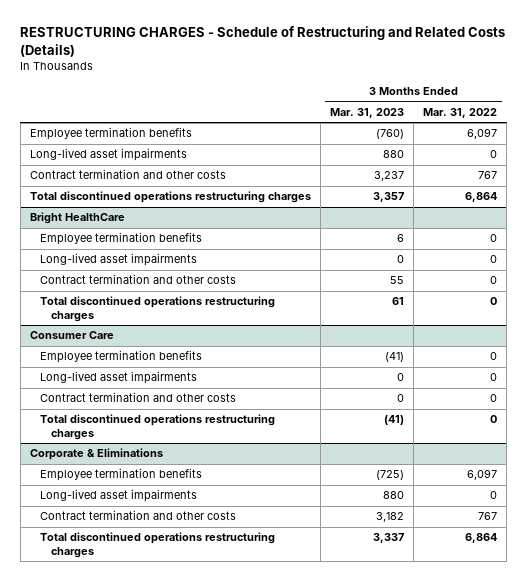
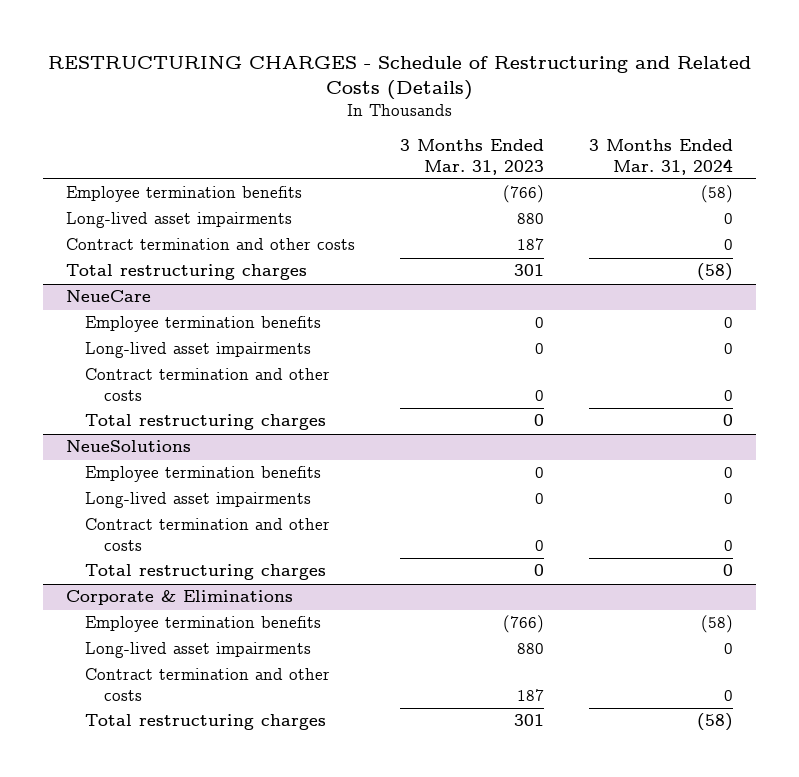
[423,108,498,119] Mar. 31, 2022 -> none
none -> [589,139,734,175] 3 Months Ended Mar. 31, 2024
[376,129,405,140] (760) -> [503,185,545,204] (766)
[29,212,125,225] Bright HealthCare -> none
[374,171,405,182] 3,237 -> [517,238,545,251] 187
[29,191,311,204] Total discontinued operations restructuring charges -> [65,264,307,281] Total restructuring charges
[373,192,405,203] 3,357 -> [514,264,545,277] 301
none -> [65,290,151,303] NeueCare
[397,234,405,243] 6 -> [535,317,545,329] 0
[29,331,114,340] Consumer Care -> none
[390,276,405,285] 55 -> [535,390,545,402] 0
[40,296,276,323] Total discontinued operations restructuring charges -> [85,414,327,431] Total restructuring charges
[392,297,405,306] 61 -> [534,414,545,427] 0
none -> [65,440,191,453] NeueSolutions
[385,352,405,363] (41) -> [535,467,545,479] 0
[40,414,276,441] Total discontinued operations restructuring charges -> [85,564,327,581] Total restructuring charges
[384,415,405,426] (41) -> [534,564,545,577] 0
[376,470,405,481] (725) -> [503,615,545,634] (766)
[376,512,405,523] 3,182 -> [517,689,545,702] 187
[40,532,276,559] Total discontinued operations restructuring charges -> [85,714,327,731] Total restructuring charges
[373,533,405,544] 3,337 -> [514,714,545,727] 301

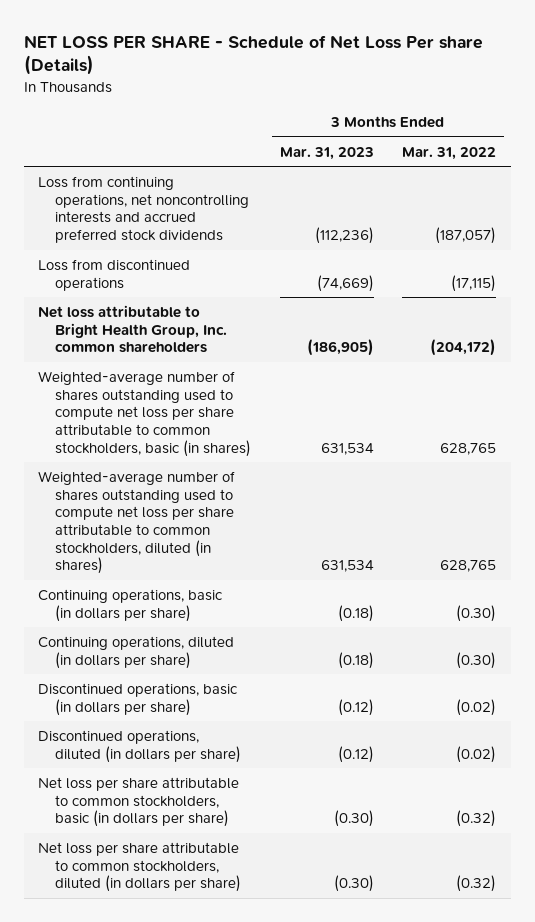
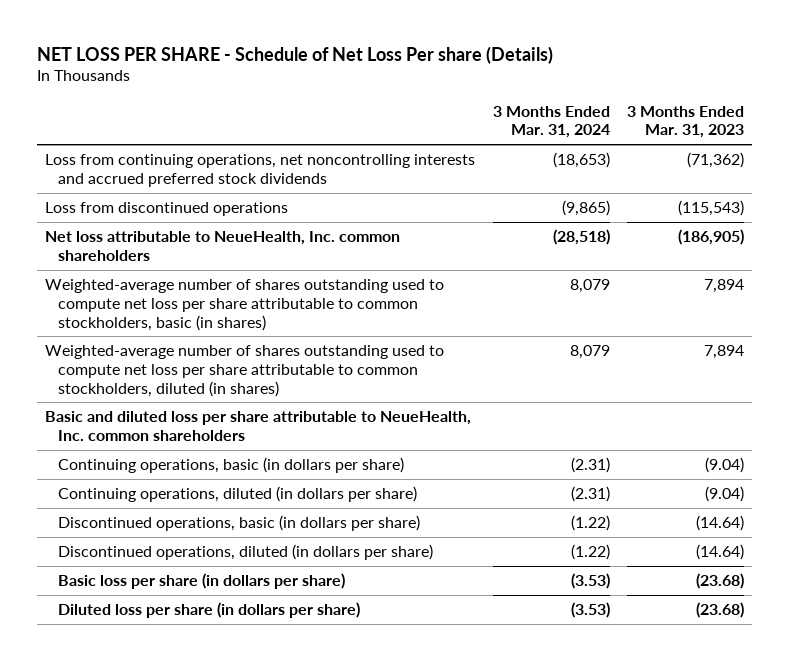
[402,146,497,160] Mar. 31, 2022 -> none
none -> [492,105,610,139] 3 Months Ended Mar. 31, 2024
[314,227,374,245] (112,236) -> [686,151,744,168] (71,362)
[316,274,374,292] (74,669) -> [677,199,744,216] (115,543)
[38,305,227,354] Net loss attributable to Bright Health Group, Inc. common shareholders -> [45,230,401,261] Net loss attributable to NeueHealth, Inc. common shareholders
[320,442,374,455] 631,534 -> [703,278,744,293] 7,894
[320,560,374,573] 631,534 -> [703,344,744,359] 7,894
none -> [45,410,472,441] Basic and diluted loss per share attributable to NeueHealth, Inc. common shareholders
[337,604,374,622] (0.18) -> [704,456,744,473] (9.04)
[337,651,374,669] (0.18) -> [704,485,744,502] (9.04)
[337,698,374,716] (0.12) -> [695,514,744,531] (14.64)
[337,745,374,763] (0.12) -> [695,543,744,560] (14.64)
[38,777,240,828] Net loss per share attributable to common stockholders, basic (in dollars per share) -> [58,572,346,589] Basic loss per share (in dollars per share)
[333,810,374,828] (0.30) -> [695,572,744,589] (23.68)
[38,842,241,893] Net loss per share attributable to common stockholders, diluted (in dollars per share) -> [58,601,361,618] Diluted loss per share (in dollars per share)
[333,875,374,893] (0.30) -> [695,601,744,618] (23.68)

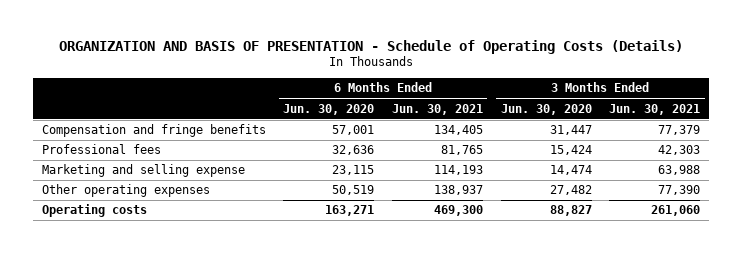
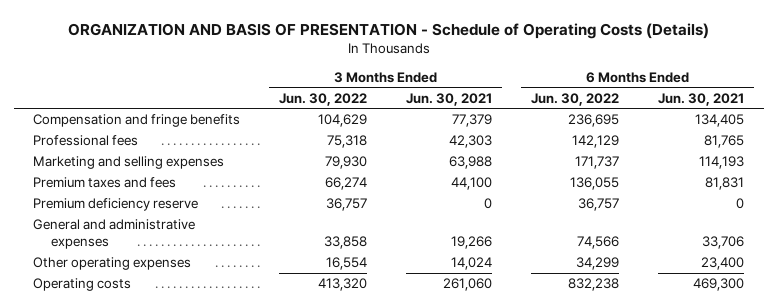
[283,103,375,115] Jun. 30, 2020 -> none
[500,103,592,115] Jun. 30, 2020 -> none
none -> [279,92,368,106] Jun. 30, 2022
none -> [531,92,620,106] Jun. 30, 2022
[41,164,245,178] Marketing and selling expense -> [33,156,225,170] Marketing and selling expenses
none -> [33,177,177,189] Premium taxes and fees
none -> [33,198,199,212] Premium deficiency reserve
none -> [33,219,196,250] General and administrative expenses
[433,185,483,196] 138,937 -> [701,257,745,271] 23,400
[658,185,701,196] 77,390 -> [451,257,493,271] 14,024

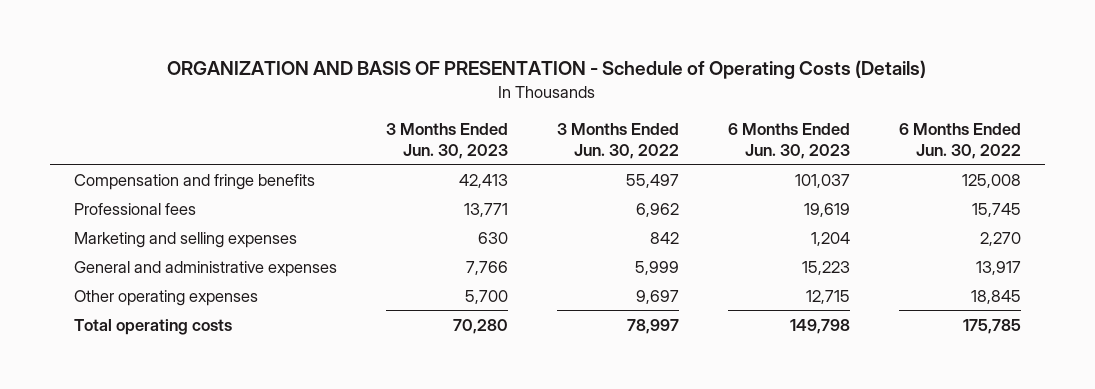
[406,92,493,106] Jun. 30, 2021 -> none
[658,92,745,106] Jun. 30, 2021 -> none
none -> [386,122,509,159] 3 Months Ended Jun. 30, 2023
none -> [727,122,850,159] 6 Months Ended Jun. 30, 2023
[33,177,177,189] Premium taxes and fees -> none
[33,198,199,212] Premium deficiency reserve -> none
[318,114,368,128] 104,629 -> [625,173,679,188] 55,497
[568,114,620,128] 236,695 -> [961,173,1021,188] 125,008
[327,135,368,149] 75,318 -> [635,202,679,217] 6,962
[572,135,620,149] 142,129 -> [971,202,1021,217] 15,745
[325,156,368,170] 79,930 -> [649,231,679,244] 842
[575,156,620,170] 171,737 -> [979,231,1021,246] 2,270
[324,236,368,250] 33,858 -> [634,260,679,275] 5,999
[577,236,620,250] 74,566 -> [975,260,1021,275] 13,917
[326,257,368,271] 16,554 -> [635,289,679,304] 9,697
[576,257,620,271] 34,299 -> [970,289,1021,304] 18,845
[33,278,132,292] Operating costs -> [74,318,233,335] Total operating costs
[318,278,368,292] 413,320 -> [626,318,679,334] 78,997
[568,278,620,292] 832,238 -> [962,318,1021,334] 175,785

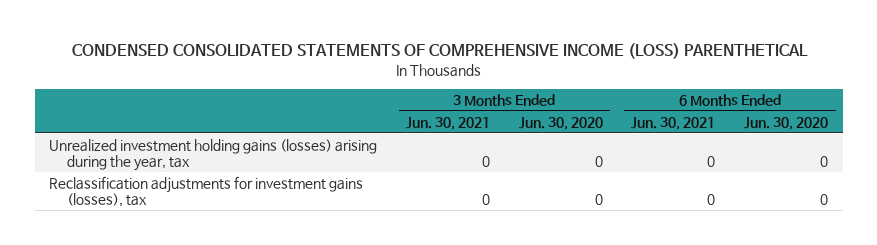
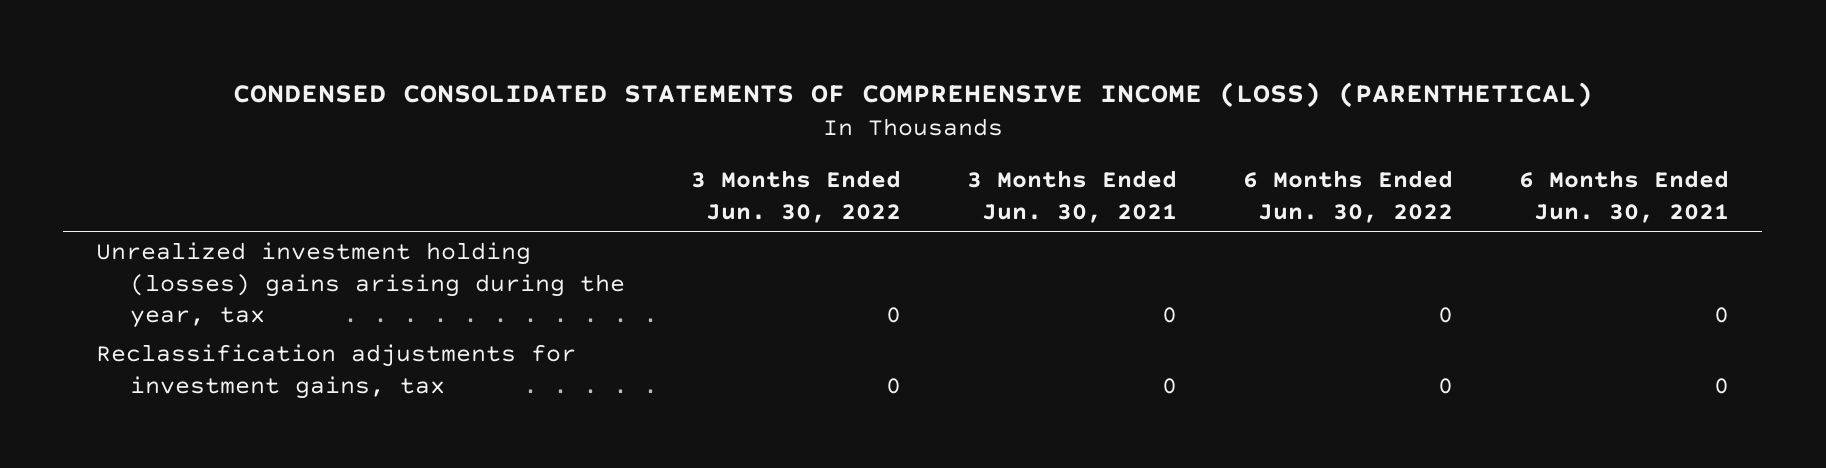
[71,43,808,60] CONDENSED CONSOLIDATED STATEMENTS OF COMPREHENSIVE INCOME (LOSS) PARENTHETICAL -> [232,81,1593,108] CONDENSED CONSOLIDATED STATEMENTS OF COMPREHENSIVE INCOME (LOSS) (PARENTHETICAL)
[518,116,603,130] Jun. 30, 2020 -> none
[744,116,829,130] Jun. 30, 2020 -> none
none -> [690,170,901,223] 3 Months Ended Jun. 30, 2022
none -> [1243,170,1454,223] 6 Months Ended Jun. 30, 2022
[49,139,378,172] Unrealized investment holding gains (losses) arising during the year, tax -> [96,242,625,328] Unrealized investment holding (losses) gains arising during the year, tax
[49,176,364,208] Reclassification adjustments for investment gains (losses), tax -> [96,344,577,399] Reclassification adjustments for investment gains, tax

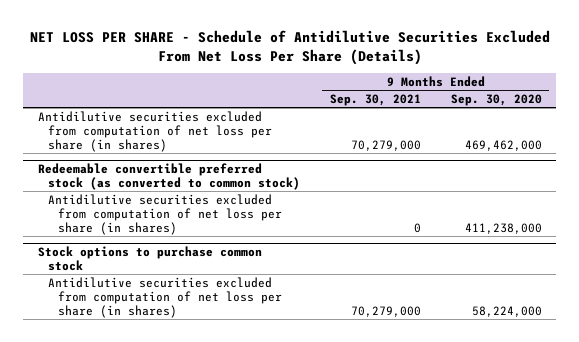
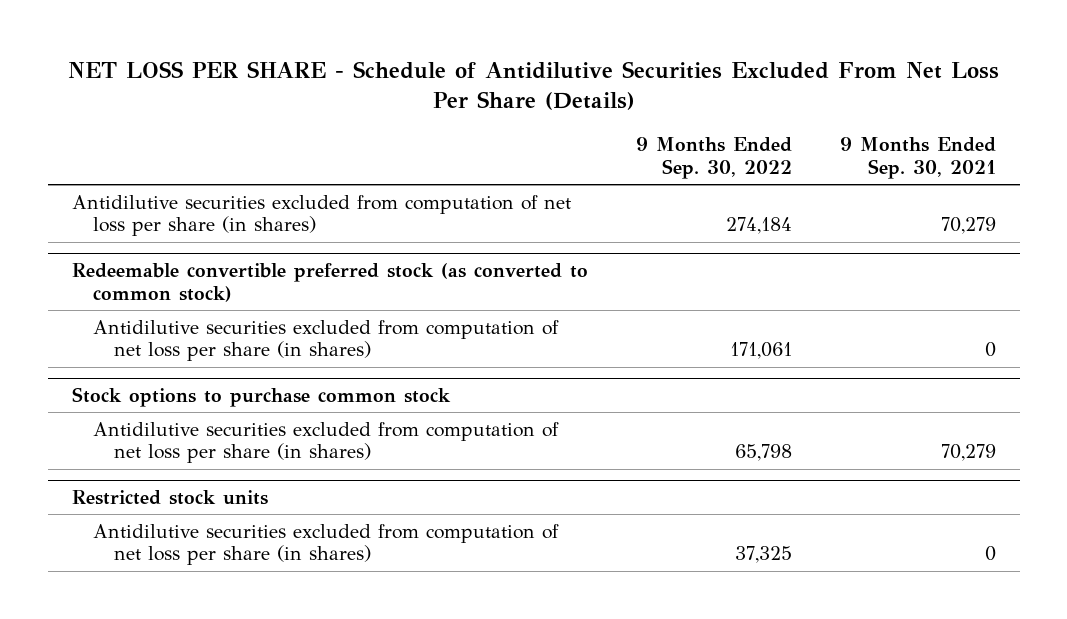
[450,93,542,106] Sep. 30, 2020 -> none
none -> [635,137,792,179] 9 Months Ended Sep. 30, 2022
[350,140,421,152] 70,279,000 -> [940,217,996,235] 70,279
[350,306,421,318] 70,279,000 -> [940,444,996,462] 70,279
none -> [71,490,268,506] Restricted stock units
none -> [92,523,559,566] Antidilutive securities excluded from computation of net loss per share (in shares)

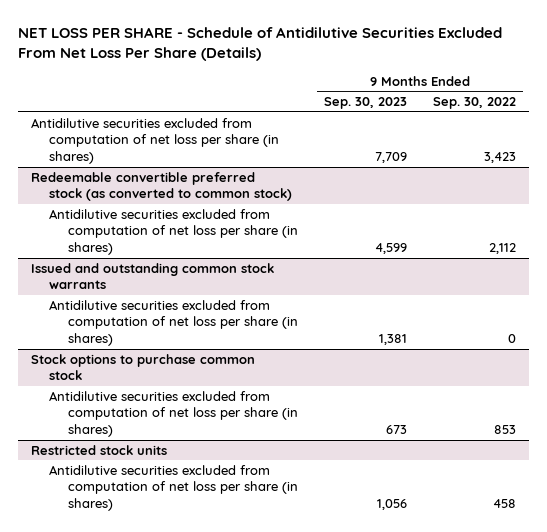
[839,137,996,179] 9 Months Ended Sep. 30, 2021 -> none
none -> [323,97,407,110] Sep. 30, 2023
[725,217,792,235] 274,184 -> [484,152,517,164] 3,423
[729,342,792,360] 171,061 -> [489,243,517,255] 2,112
none -> [30,262,274,290] Issued and outstanding common stock warrants
none -> [49,299,298,347] Antidilutive securities excluded from computation of net loss per share (in shares)
[734,444,792,462] 65,798 -> [494,425,517,435] 853
[734,546,792,564] 37,325 -> [493,499,517,509] 458

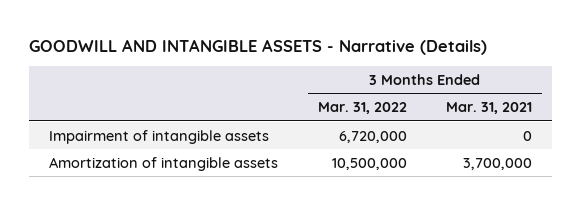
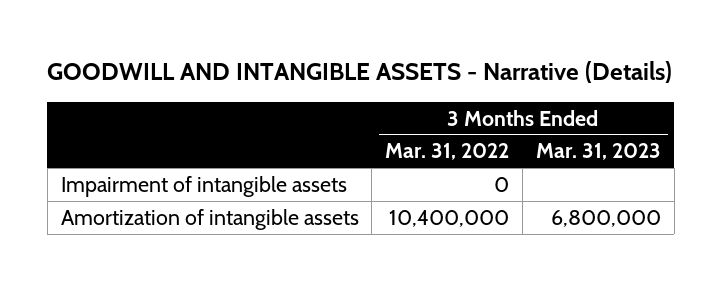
[445,102,532,115] Mar. 31, 2021 -> none
none -> [535,143,661,161] Mar. 31, 2023
[338,130,407,143] 6,720,000 -> [494,176,510,192] 0
[331,157,407,170] 10,500,000 -> [389,209,510,227] 10,400,000

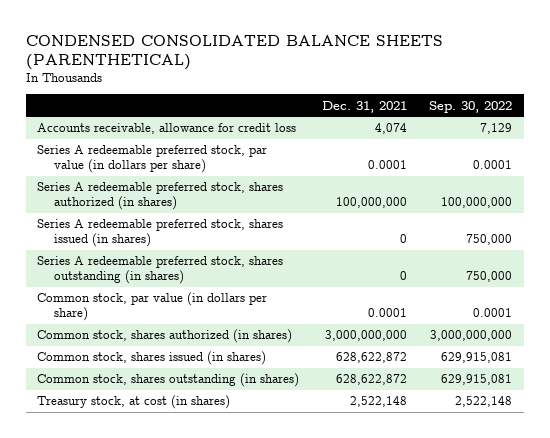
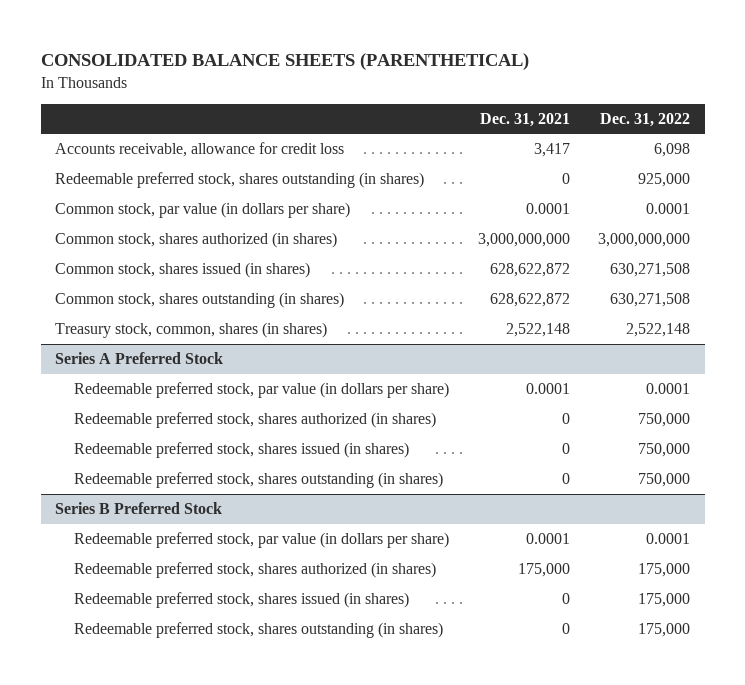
[26,34,444,70] CONDENSED CONSOLIDATED BALANCE SHEETS (PARENTHETICAL) -> [40,52,529,70] CONSOLIDATED BALANCE SHEETS (PARENTHETICAL)
[429,100,513,113] Sep. 30, 2022 -> none
none -> [600,113,691,128] Dec. 31, 2022
[37,145,268,174] Series A redeemable preferred stock, par value (in dollars per share) -> none
[37,182,284,211] Series A redeemable preferred stock, shares authorized (in shares) -> none
[37,219,284,248] Series A redeemable preferred stock, shares issued (in shares) -> none
[374,123,407,135] 4,074 -> [533,143,570,158] 3,417
[37,256,284,285] Series A redeemable preferred stock, shares outstanding (in shares) -> [54,172,424,189] Redeemable preferred stock, shares outstanding (in shares)
[37,395,231,410] Treasury stock, at cost (in shares) -> [54,322,327,339] Treasury stock, common, shares (in shares)
none -> [54,352,223,365] Series A Preferred Stock
none -> [73,382,449,399] Redeemable preferred stock, par value (in dollars per share)
none -> [73,412,436,429] Redeemable preferred stock, shares authorized (in shares)
none -> [73,442,409,459] Redeemable preferred stock, shares issued (in shares)
none -> [73,472,443,489] Redeemable preferred stock, shares outstanding (in shares)
none -> [54,502,222,515] Series B Preferred Stock
none -> [73,532,449,549] Redeemable preferred stock, par value (in dollars per share)
none -> [73,562,436,579] Redeemable preferred stock, shares authorized (in shares)
none -> [73,592,409,609] Redeemable preferred stock, shares issued (in shares)
none -> [73,622,443,639] Redeemable preferred stock, shares outstanding (in shares)

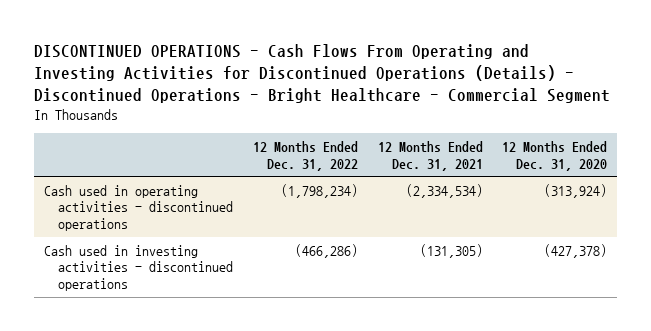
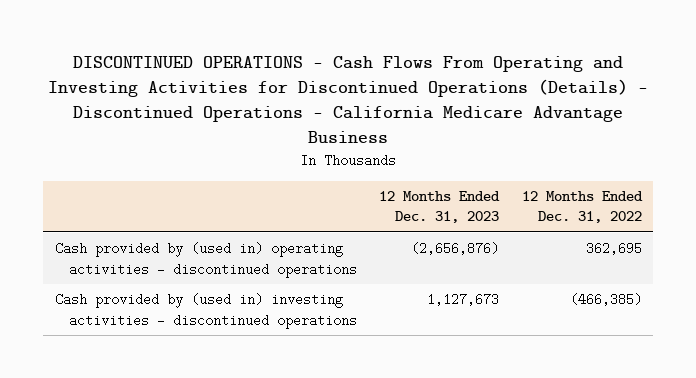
[33,43,610,103] DISCONTINUED OPERATIONS - Cash Flows From Operating and Investing Activities for Discontinued Operations (Details) - Discontinued Operations - Bright Healthcare - Commercial Segment -> [48,56,649,144] DISCONTINUED OPERATIONS - Cash Flows From Operating and Investing Activities for Discontinued Operations (Details) - Discontinued Operations - California Medicare Advantage Business
[377,140,483,171] 12 Months Ended Dec. 31, 2021 -> none
[502,140,608,171] 12 Months Ended Dec. 31, 2020 -> none
none -> [379,190,501,224] 12 Months Ended Dec. 31, 2023
[43,184,234,232] Cash used in operating activities - discontinued operations -> [54,241,358,278] Cash provided by (used in) operating activities - discontinued operations
[281,183,359,198] (1,798,234) -> [585,241,642,255] 362,695
[43,244,234,292] Cash used in investing activities - discontinued operations -> [54,292,358,329] Cash provided by (used in) investing activities - discontinued operations
[295,243,359,258] (466,286) -> [569,292,642,306] (466,385)

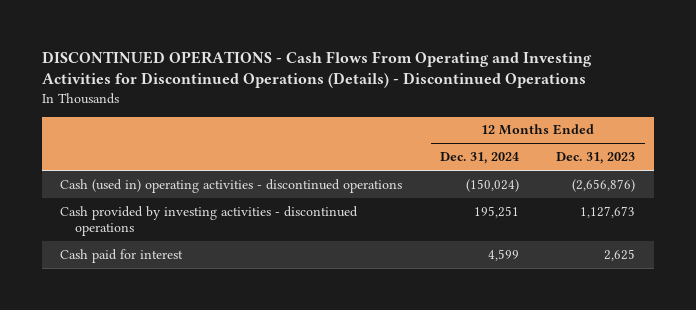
[48,56,649,144] DISCONTINUED OPERATIONS - Cash Flows From Operating and Investing Activities for Discontinued Operations (Details) - Discontinued Operations - California Medicare Advantage Business -> [41,50,592,89] DISCONTINUED OPERATIONS - Cash Flows From Operating and Investing Activities for Discontinued Operations (Details) - Discontinued Operations
[521,190,643,224] 12 Months Ended Dec. 31, 2022 -> none
none -> [439,152,519,165] Dec. 31, 2024
[54,241,358,278] Cash provided by (used in) operating activities - discontinued operations -> [60,178,403,193] Cash (used in) operating activities - discontinued operations
[54,292,358,329] Cash provided by (used in) investing activities - discontinued operations -> [60,205,359,236] Cash provided by investing activities - discontinued operations
none -> [60,248,184,263] Cash paid for interest

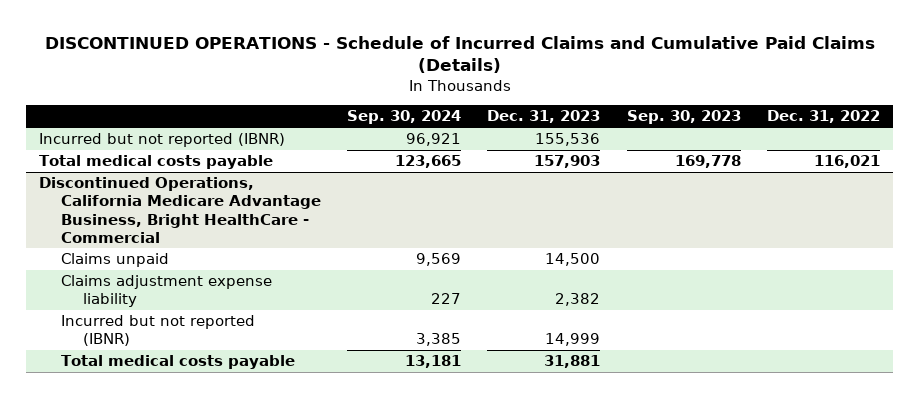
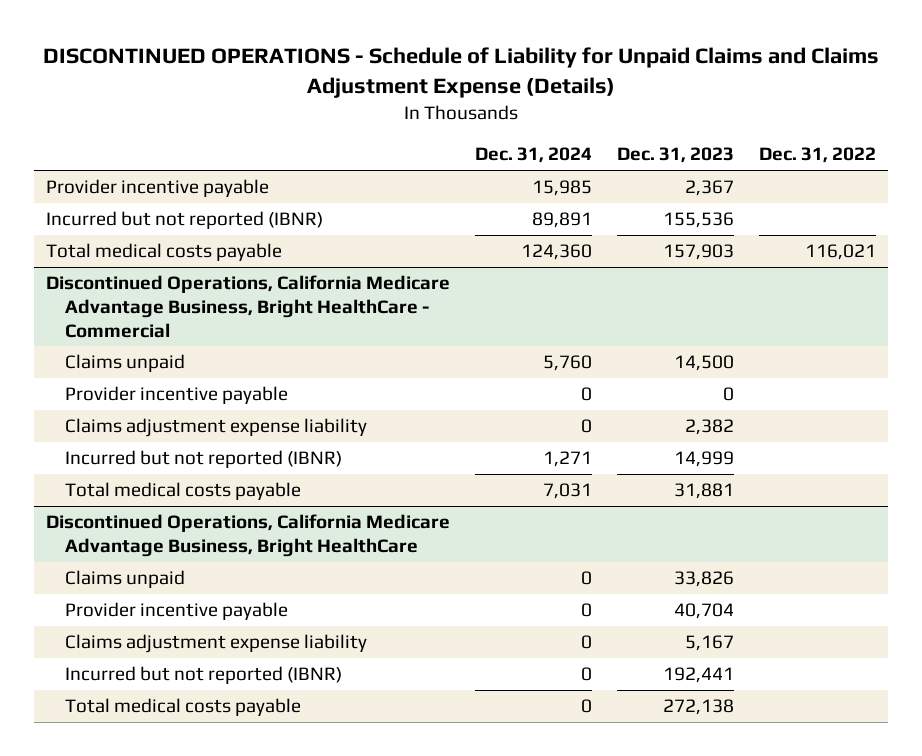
[44,35,875,74] DISCONTINUED OPERATIONS - Schedule of Incurred Claims and Cumulative Paid Claims (Details) -> [42,47,879,99] DISCONTINUED OPERATIONS - Schedule of Liability for Unpaid Claims and Claims Adjustment Expense (Details)
[347,110,462,125] Sep. 30, 2024 -> none
[626,110,741,125] Sep. 30, 2023 -> none
none -> [474,147,592,164] Dec. 31, 2024
none -> [45,179,269,198] Provider incentive payable
none -> [64,386,288,405] Provider incentive payable
none -> [45,514,450,557] Discontinued Operations, California Medicare Advantage Business, Bright HealthCare
none -> [64,570,185,589] Claims unpaid
none -> [64,602,288,621] Provider incentive payable
none -> [64,634,367,654] Claims adjustment expense liability
none -> [64,666,342,685] Incurred but not reported (IBNR)
none -> [64,698,301,717] Total medical costs payable

